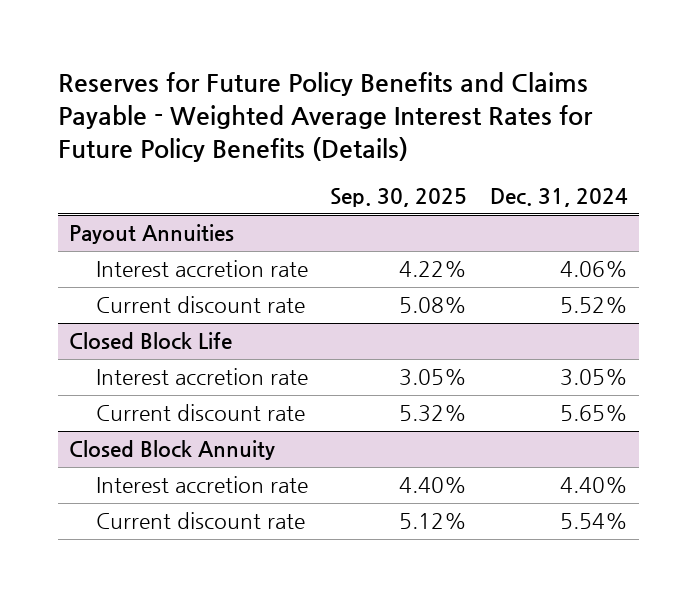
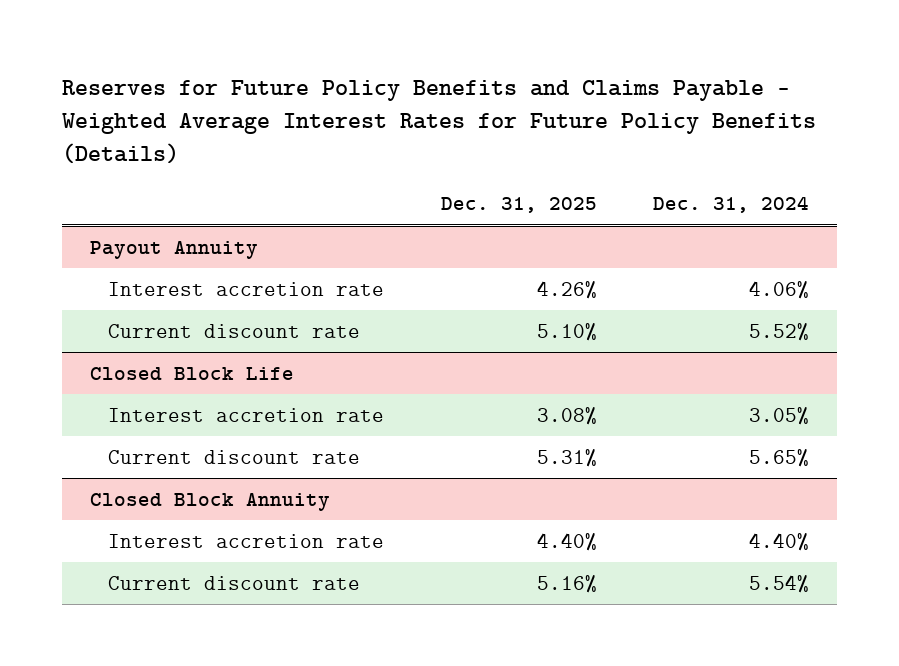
[330,188,468,208] Sep. 30, 2025 -> none
none -> [440,197,597,214] Dec. 31, 2025
[69,224,235,245] Payout Annuities -> [89,240,258,259] Payout Annuity

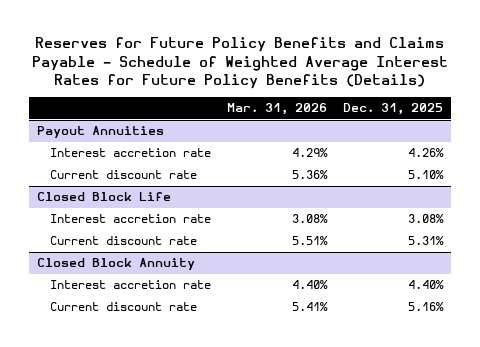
[61,79,816,165] Reserves for Future Policy Benefits and Claims Payable - Weighted Average Interest Rates for Future Policy Benefits (Details) -> [32,37,449,90] Reserves for Future Policy Benefits and Claims Payable - Schedule of Weighted Average Interest Rates for Future Policy Benefits (Details)
[653,196,810,214] Dec. 31, 2024 -> none
none -> [226,103,327,116] Mar. 31, 2026
[89,240,258,259] Payout Annuity -> [37,126,165,139] Payout Annuities

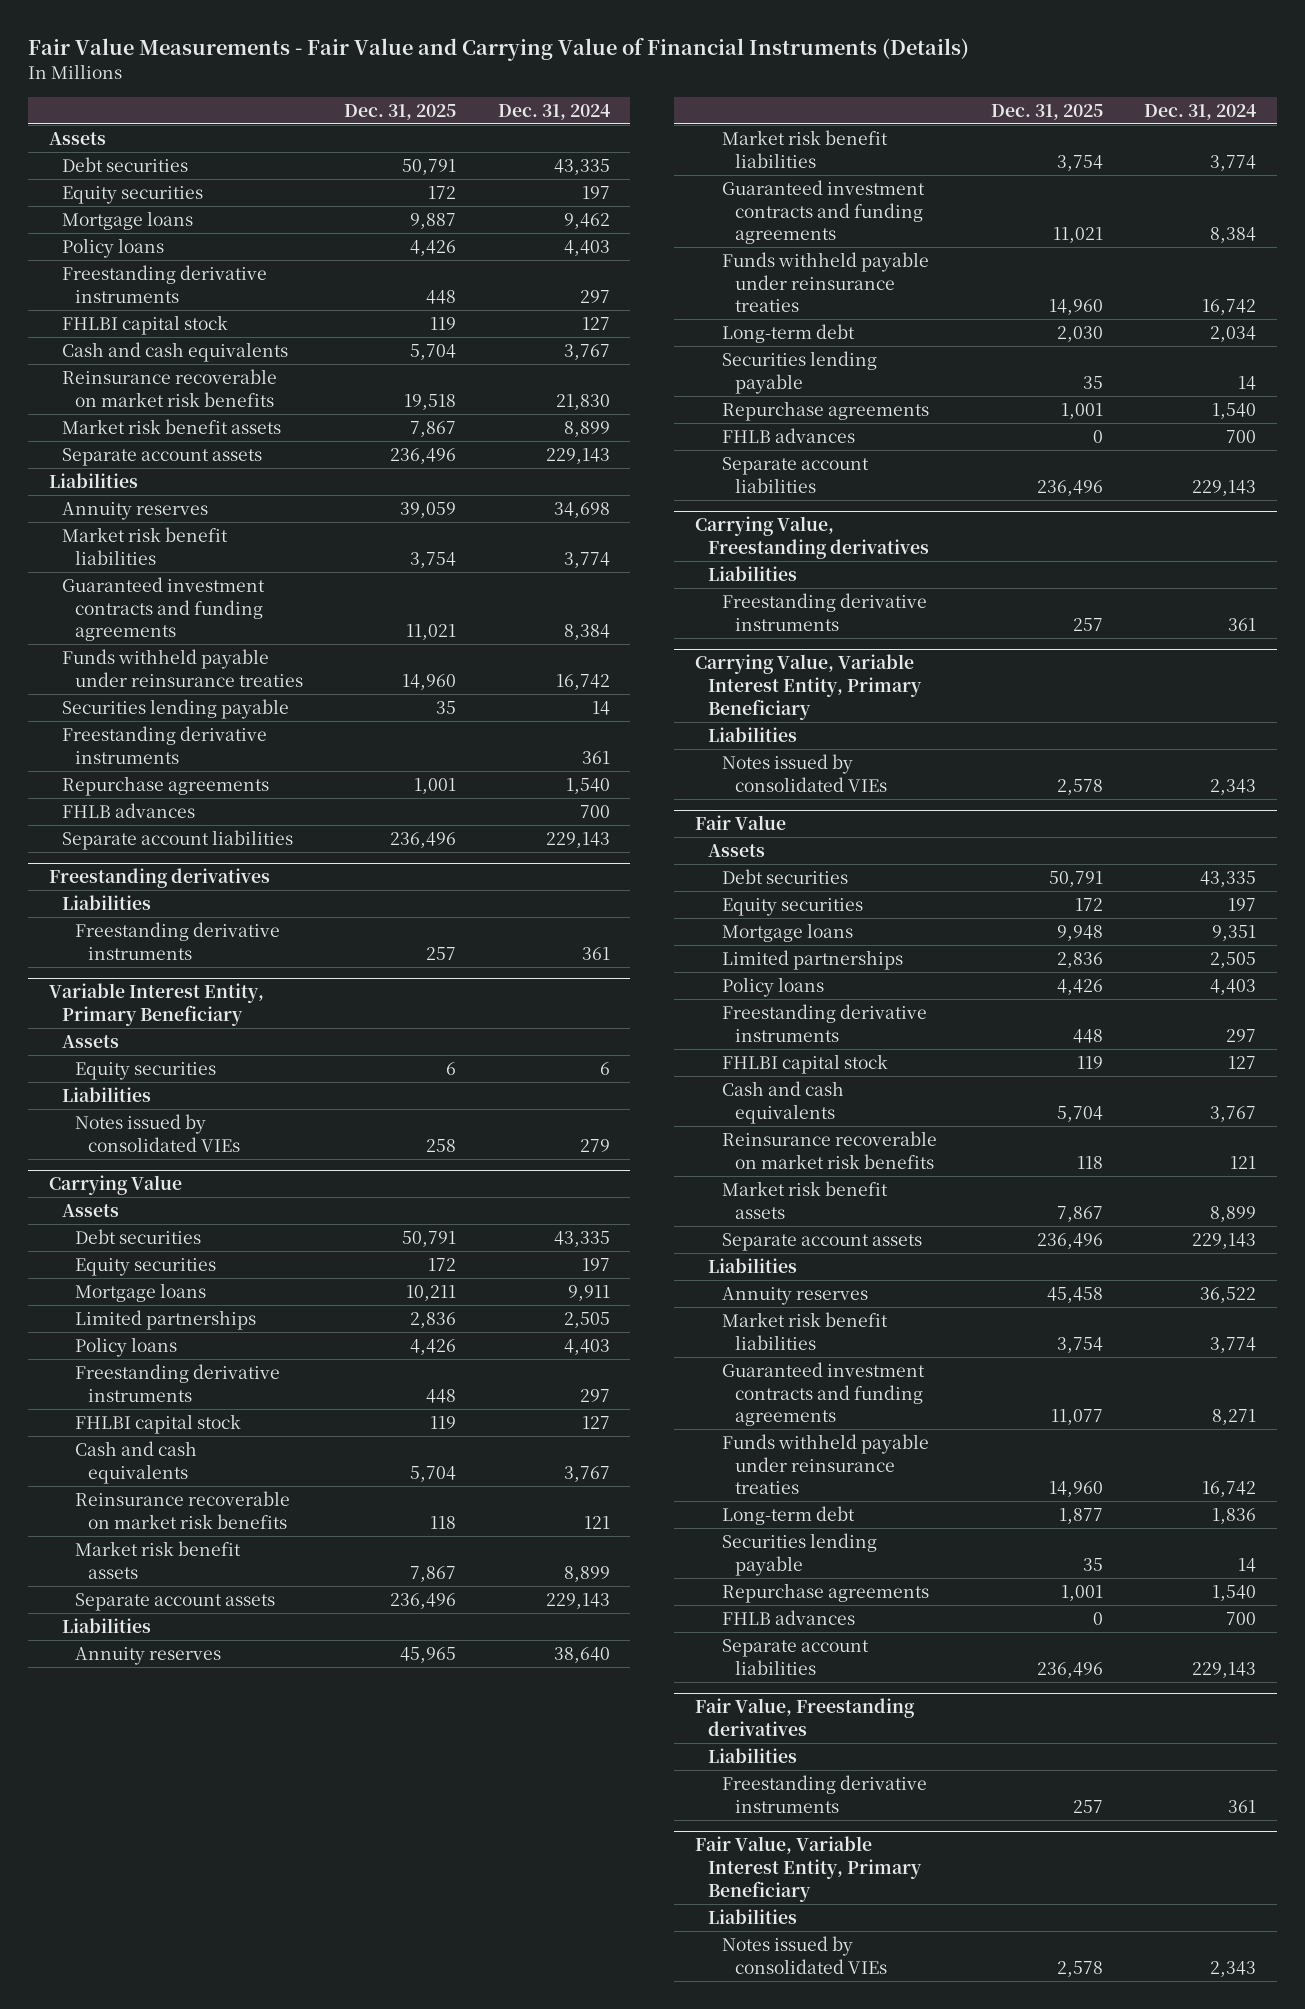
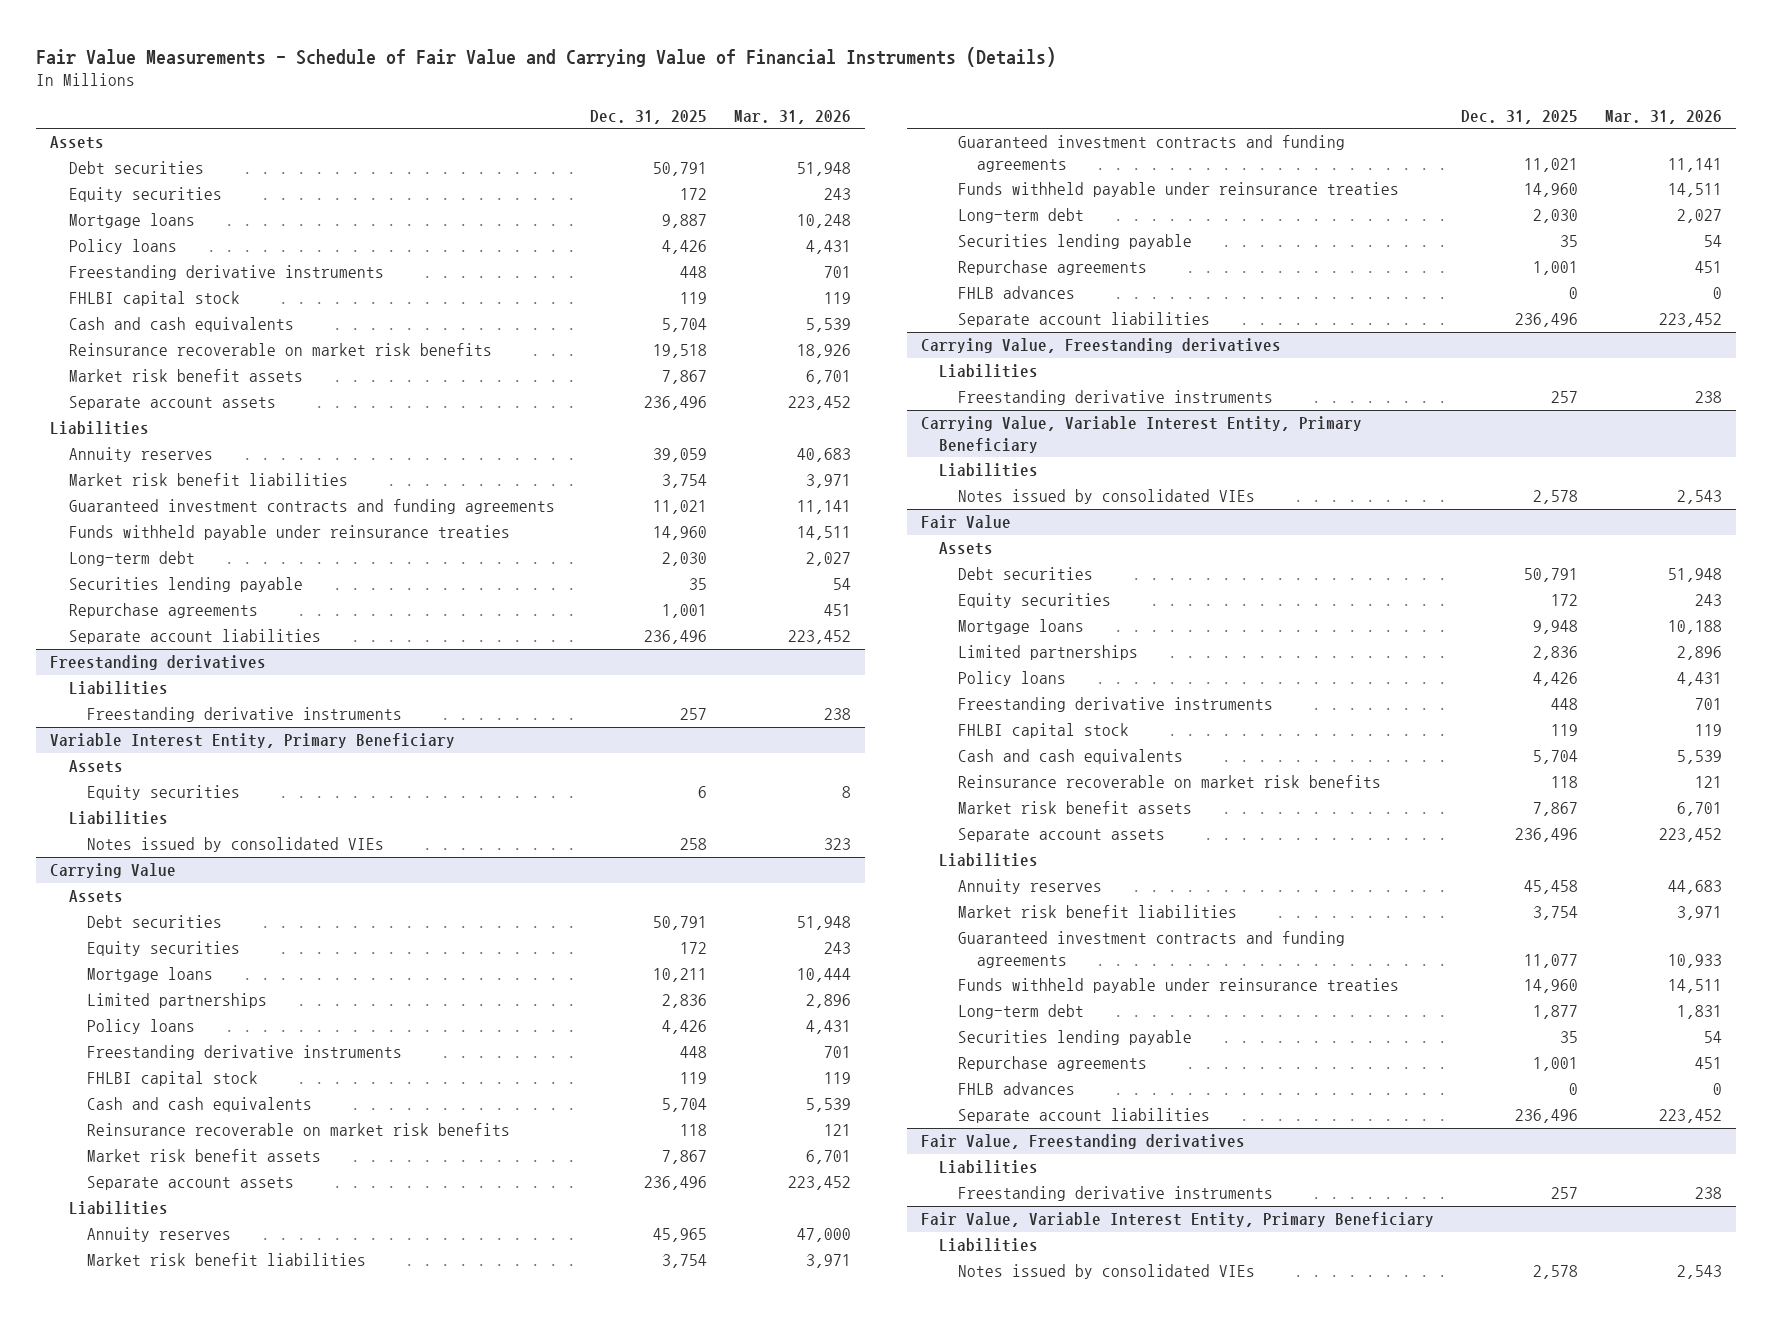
[27,38,969,62] Fair Value Measurements - Fair Value and Carrying Value of Financial Instruments (Details) -> [36,46,1057,67] Fair Value Measurements - Schedule of Fair Value and Carrying Value of Financial Instruments (Details)
[497,103,610,120] Dec. 31, 2024 -> none
none -> [734,109,852,124] Mar. 31, 2026
none -> [68,551,195,567] Long-term debt
[61,725,267,764] Freestanding derivative instruments -> none
[61,802,195,818] FHLB advances -> none

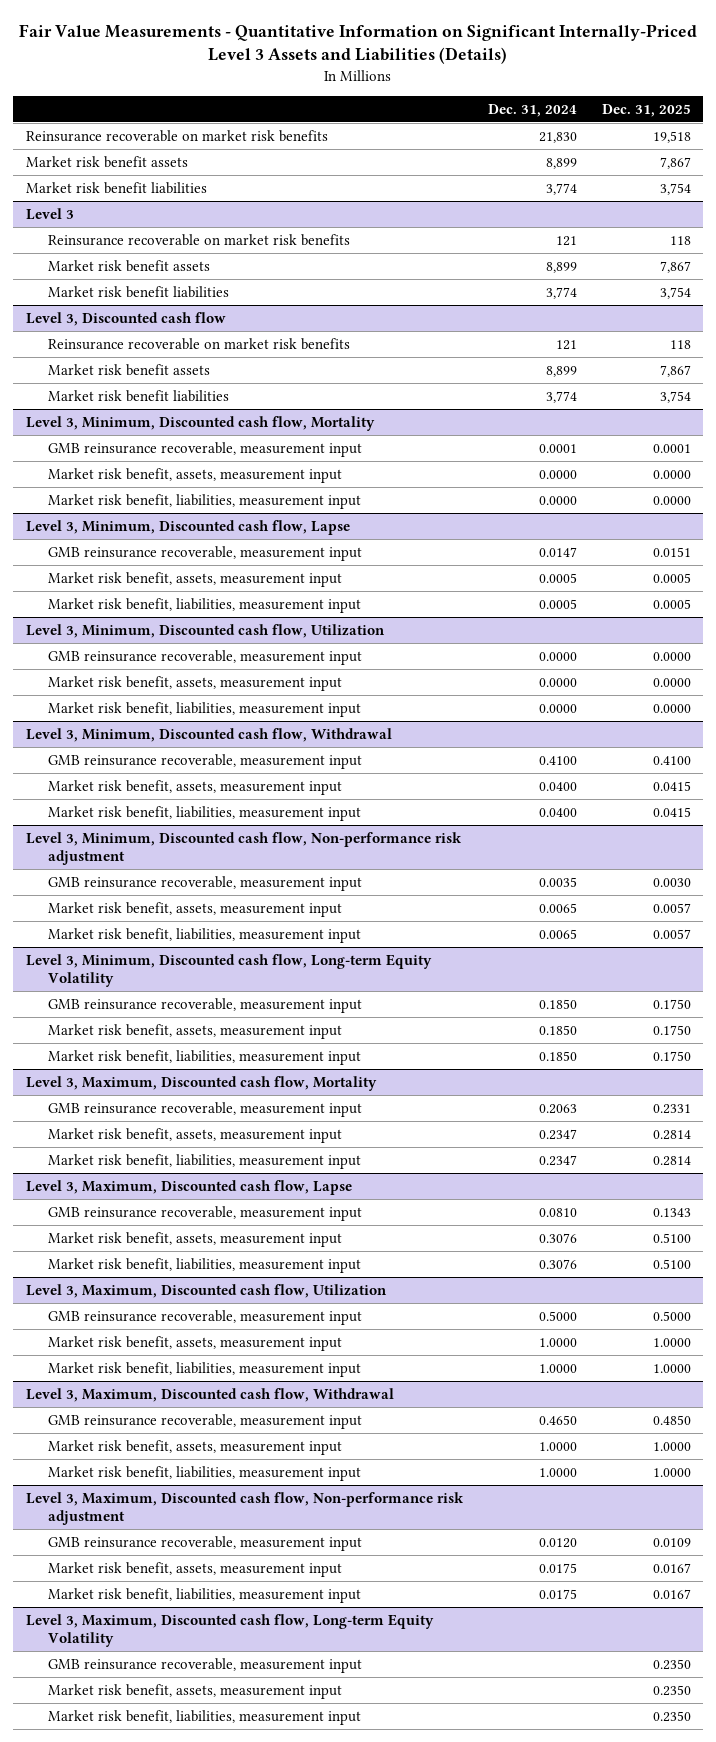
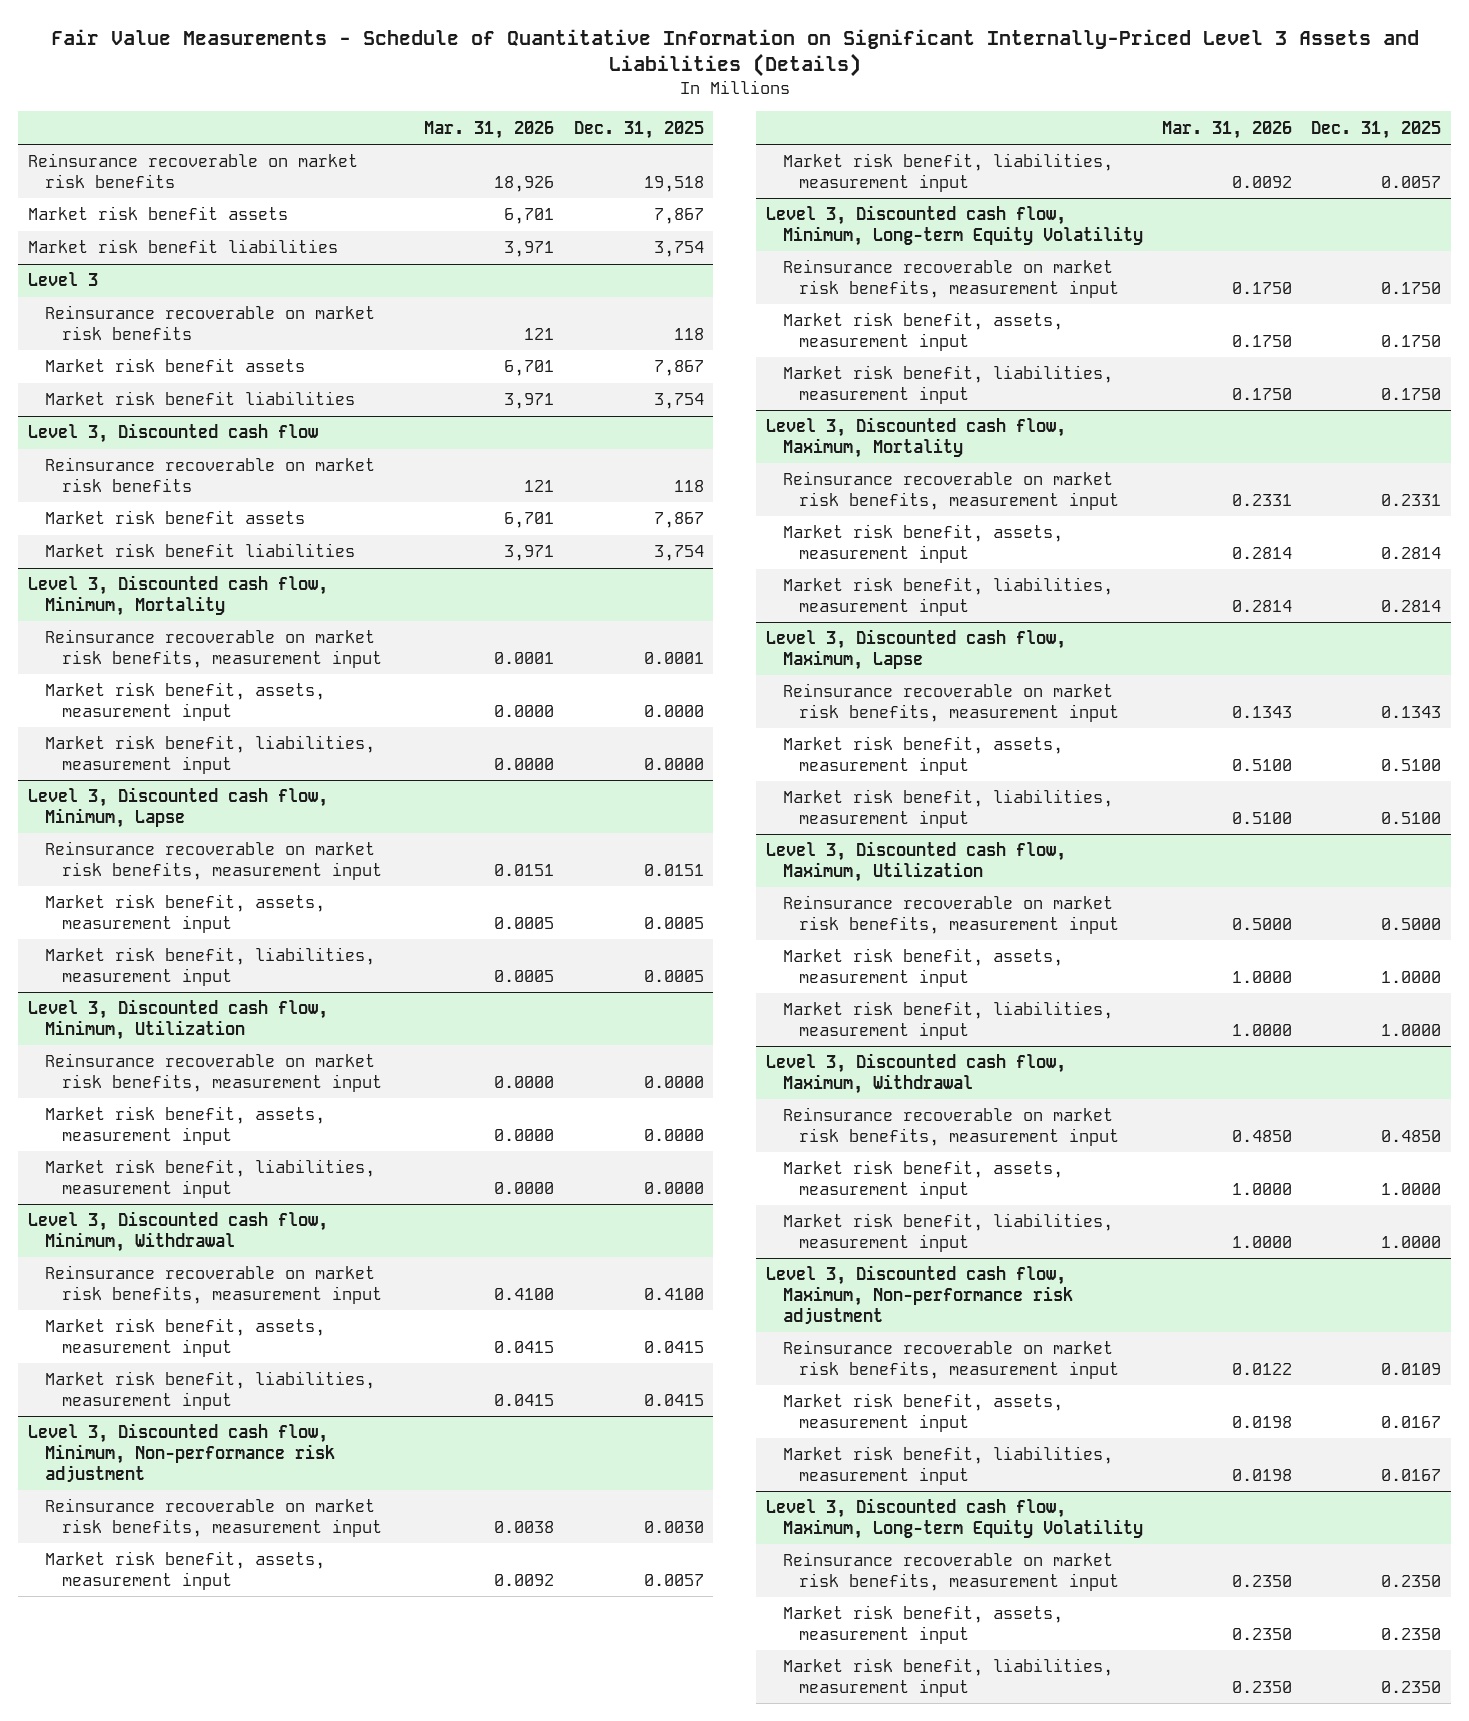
[19,23,698,65] Fair Value Measurements - Quantitative Information on Significant Internally-Priced Level 3 Assets and Liabilities (Details) -> [50,28,1419,78] Fair Value Measurements - Schedule of Quantitative Information on Significant Internally-Priced Level 3 Assets and Liabilities (Details)
[487,103,577,117] Dec. 31, 2024 -> none
none -> [424,120,555,139] Mar. 31, 2026
[25,415,375,431] Level 3, Minimum, Discounted cash flow, Mortality -> [27,575,328,617] Level 3, Discounted cash flow, Minimum, Mortality
[48,441,363,457] GMB reinsurance recoverable, measurement input -> [44,629,382,669] Reinsurance recoverable on market risk benefits, measurement input
[25,519,350,535] Level 3, Minimum, Discounted cash flow, Lapse -> [27,787,328,829] Level 3, Discounted cash flow, Minimum, Lapse
[48,545,363,561] GMB reinsurance recoverable, measurement input -> [44,841,382,881] Reinsurance recoverable on market risk benefits, measurement input
[25,623,385,638] Level 3, Minimum, Discounted cash flow, Utilization -> [27,999,328,1041] Level 3, Discounted cash flow, Minimum, Utilization
[48,649,363,665] GMB reinsurance recoverable, measurement input -> [44,1053,382,1093] Reinsurance recoverable on market risk benefits, measurement input
[25,727,392,742] Level 3, Minimum, Discounted cash flow, Withdrawal -> [27,1211,328,1253] Level 3, Discounted cash flow, Minimum, Withdrawal
[48,753,363,769] GMB reinsurance recoverable, measurement input -> [44,1265,382,1305] Reinsurance recoverable on market risk benefits, measurement input
[25,831,462,866] Level 3, Minimum, Discounted cash flow, Non-performance risk adjustment -> [27,1423,335,1483] Level 3, Discounted cash flow, Minimum, Non-performance risk adjustment
[48,875,363,891] GMB reinsurance recoverable, measurement input -> [44,1498,382,1538] Reinsurance recoverable on market risk benefits, measurement input
[25,953,432,988] Level 3, Minimum, Discounted cash flow, Long-term Equity Volatility -> [765,205,1143,247] Level 3, Discounted cash flow, Minimum, Long-term Equity Volatility
[48,997,363,1013] GMB reinsurance recoverable, measurement input -> [782,259,1120,299] Reinsurance recoverable on market risk benefits, measurement input
[25,1075,377,1091] Level 3, Maximum, Discounted cash flow, Mortality -> [765,417,1066,459] Level 3, Discounted cash flow, Maximum, Mortality
[48,1101,363,1117] GMB reinsurance recoverable, measurement input -> [782,471,1120,511] Reinsurance recoverable on market risk benefits, measurement input
[25,1179,352,1195] Level 3, Maximum, Discounted cash flow, Lapse -> [765,629,1066,671] Level 3, Discounted cash flow, Maximum, Lapse
[48,1205,363,1221] GMB reinsurance recoverable, measurement input -> [782,683,1120,723] Reinsurance recoverable on market risk benefits, measurement input
[25,1283,387,1298] Level 3, Maximum, Discounted cash flow, Utilization -> [765,841,1066,883] Level 3, Discounted cash flow, Maximum, Utilization
[48,1309,363,1325] GMB reinsurance recoverable, measurement input -> [782,895,1120,935] Reinsurance recoverable on market risk benefits, measurement input
[25,1387,394,1402] Level 3, Maximum, Discounted cash flow, Withdrawal -> [765,1053,1066,1095] Level 3, Discounted cash flow, Maximum, Withdrawal
[48,1413,363,1429] GMB reinsurance recoverable, measurement input -> [782,1107,1120,1147] Reinsurance recoverable on market risk benefits, measurement input
[25,1491,464,1526] Level 3, Maximum, Discounted cash flow, Non-performance risk adjustment -> [765,1265,1073,1325] Level 3, Discounted cash flow, Maximum, Non-performance risk adjustment
[48,1535,363,1551] GMB reinsurance recoverable, measurement input -> [782,1340,1120,1380] Reinsurance recoverable on market risk benefits, measurement input
[25,1613,434,1648] Level 3, Maximum, Discounted cash flow, Long-term Equity Volatility -> [765,1498,1143,1540] Level 3, Discounted cash flow, Maximum, Long-term Equity Volatility
[48,1657,363,1673] GMB reinsurance recoverable, measurement input -> [782,1552,1120,1592] Reinsurance recoverable on market risk benefits, measurement input

